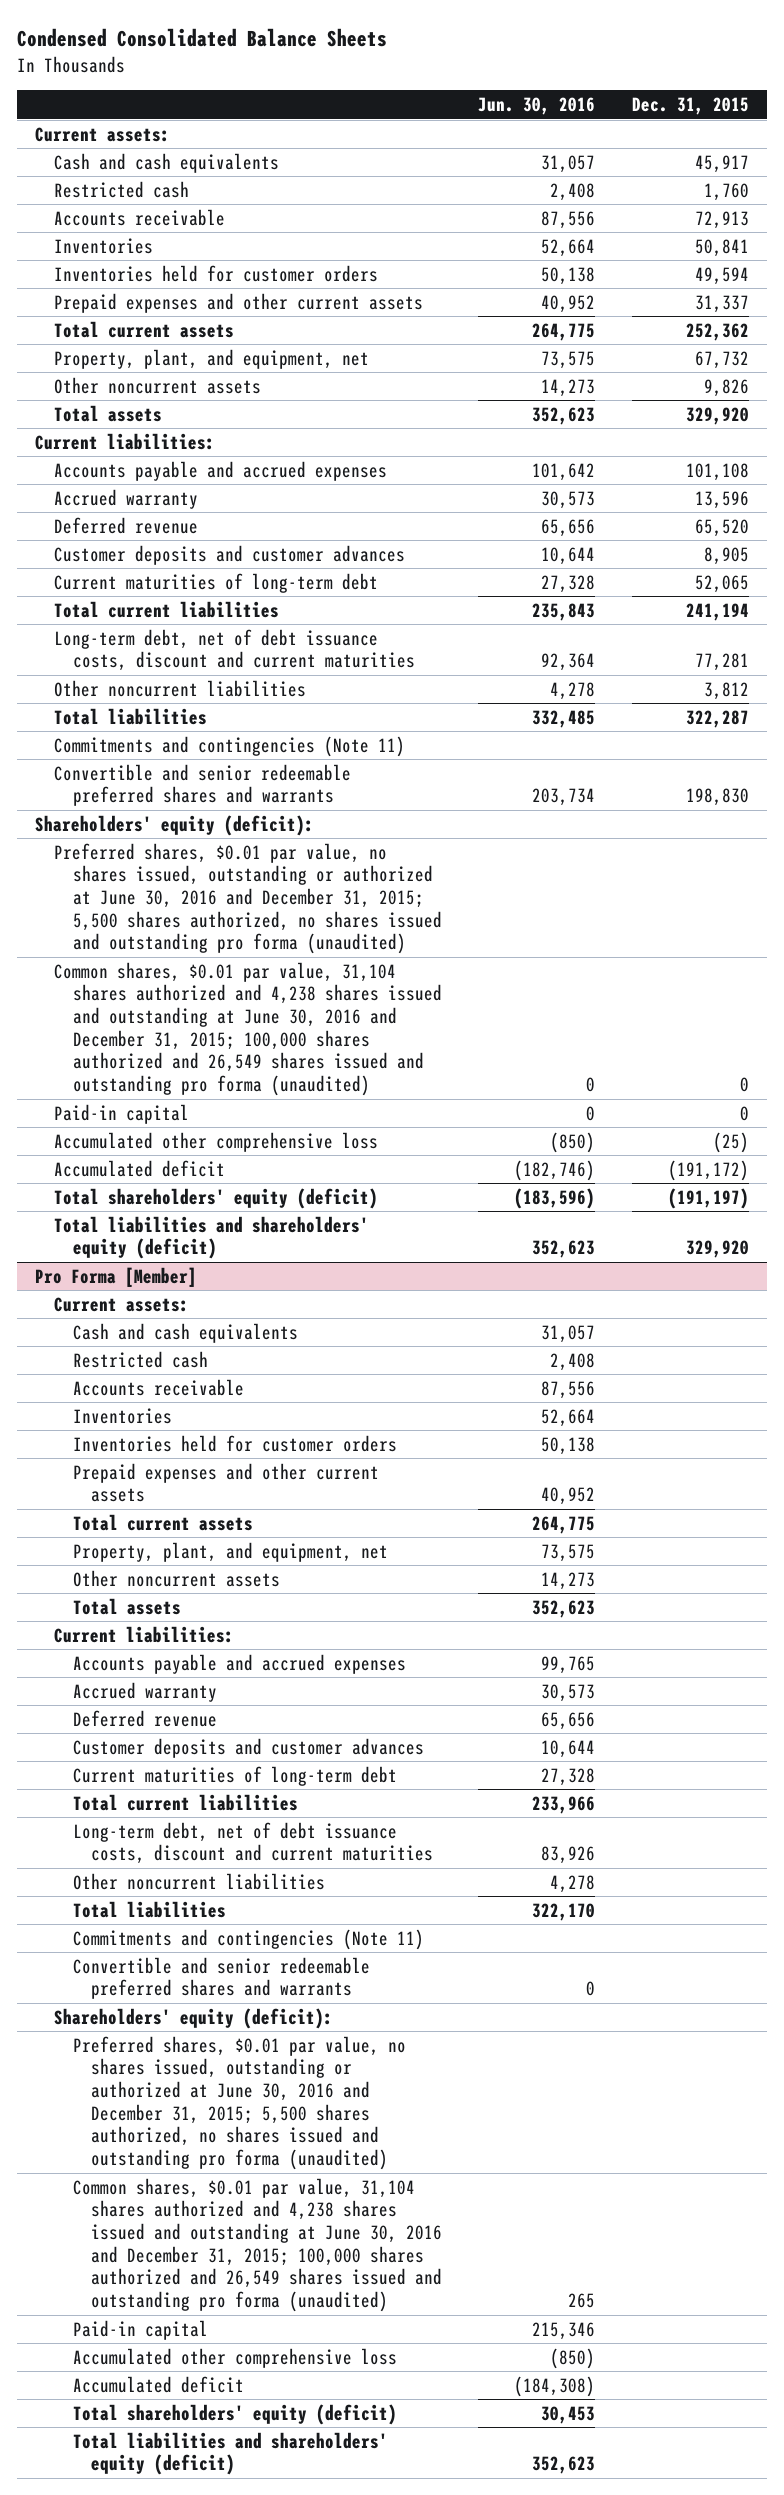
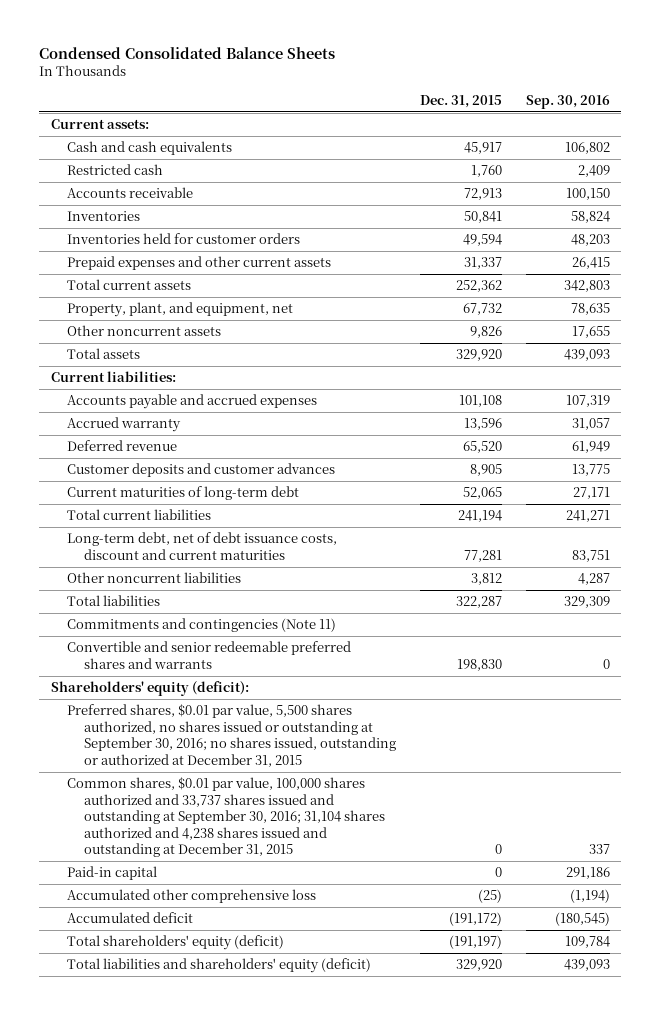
[478,97,596,116] Jun. 30, 2016 -> none
none -> [525,94,610,109] Sep. 30, 2016
[53,842,442,955] Preferred shares, $0.01 par value, no shares issued, outstanding or authorized at June 30, 2016 and December 31, 2015; 5,500 shares authorized, no shares issued and outstanding pro forma (unaudited) -> [67,704,396,767] Preferred shares, $0.01 par value, 5,500 shares authorized, no shares issued or outstanding at September 30, 2016; no shares issued, outstanding or authorized at December 31, 2015
[53,961,442,1097] Common shares, $0.01 par value, 31,104 shares authorized and 4,238 shares issued and outstanding at June 30, 2016 and December 31, 2015; 100,000 shares authorized and 26,549 shares issued and outstanding pro forma (unaudited) -> [67,777,385,858] Common shares, $0.01 par value, 100,000 shares authorized and 33,737 shares issued and outstanding at September 30, 2016; 31,104 shares authorized and 4,238 shares issued and outstanding at December 31, 2015
[35,1266,198,1287] Pro Forma [Member] -> none
[53,1296,189,1312] Current assets: -> none
[72,1322,298,1343] Cash and cash equivalents -> none
[72,1350,208,1368] Restricted cash -> none
[72,1378,244,1396] Accounts receivable -> none
[72,1407,172,1424] Inventories -> none
[72,1434,397,1452] Inventories held for customer orders -> none
[72,1462,379,1503] Prepaid expenses and other current assets -> none
[72,1513,253,1531] Total current assets -> none
[72,1541,388,1562] Property, plant, and equipment, net -> none
[72,1569,280,1587] Other noncurrent assets -> none
[72,1597,181,1615] Total assets -> none
[53,1625,234,1643] Current liabilities: -> none
[72,1653,406,1674] Accounts payable and accrued expenses -> none
[72,1681,217,1702] Accrued warranty -> none
[72,1709,217,1727] Deferred revenue -> none
[72,1737,424,1758] Customer deposits and customer advances -> none
[72,1765,397,1786] Current maturities of long-term debt -> none
[72,1793,298,1811] Total current liabilities -> none
[72,1821,434,1865] Long-term debt, net of debt issuance costs, discount and current maturities -> none
[72,1872,325,1890] Other noncurrent liabilities -> none
[72,1900,226,1918] Total liabilities -> none
[72,1928,424,1950] Commitments and contingencies (Note 11) -> none
[72,1956,370,2000] Convertible and senior redeemable preferred shares and warrants -> none
[53,2007,333,2029] Shareholders' equity (deficit): -> none
[72,2035,406,2171] Preferred shares, $0.01 par value, no shares issued, outstanding or authorized at June 30, 2016 and December 31, 2015; 5,500 shares authorized, no shares issued and outstanding pro forma (unaudited) -> none
[72,2177,443,2313] Common shares, $0.01 par value, 31,104 shares authorized and 4,238 shares issued and outstanding at June 30, 2016 and December 31, 2015; 100,000 shares authorized and 26,549 shares issued and outstanding pro forma (unaudited) -> none
[72,2319,208,2340] Paid-in capital -> none
[72,2347,397,2368] Accumulated other comprehensive loss -> none
[72,2375,244,2393] Accumulated deficit -> none
[72,2403,397,2425] Total shareholders' equity (deficit) -> none
[72,2431,388,2476] Total liabilities and shareholders' equity (deficit) -> none

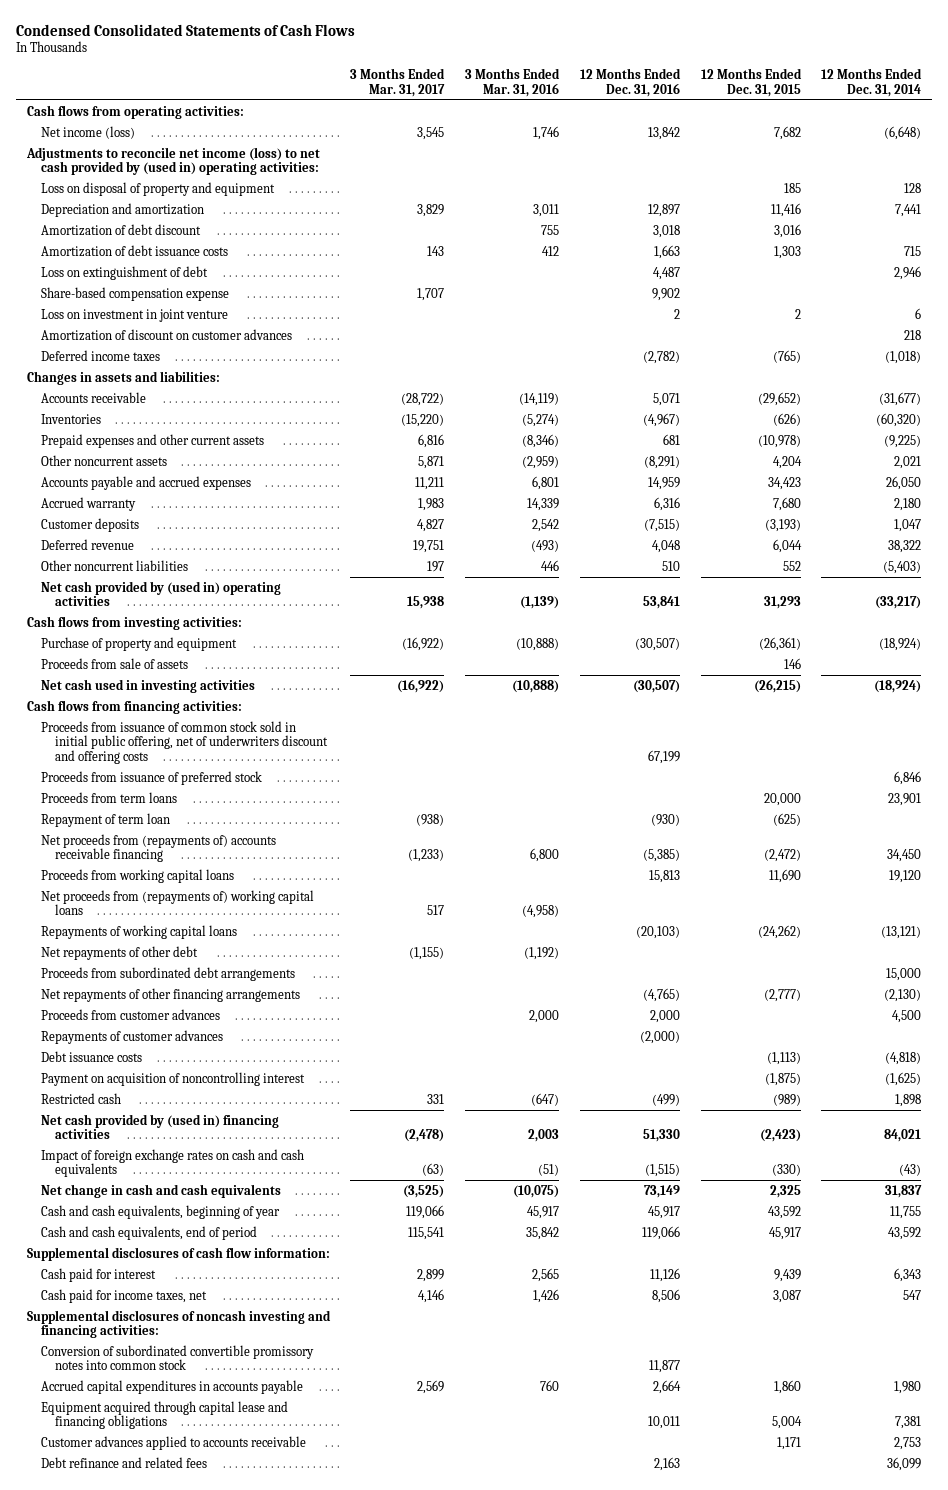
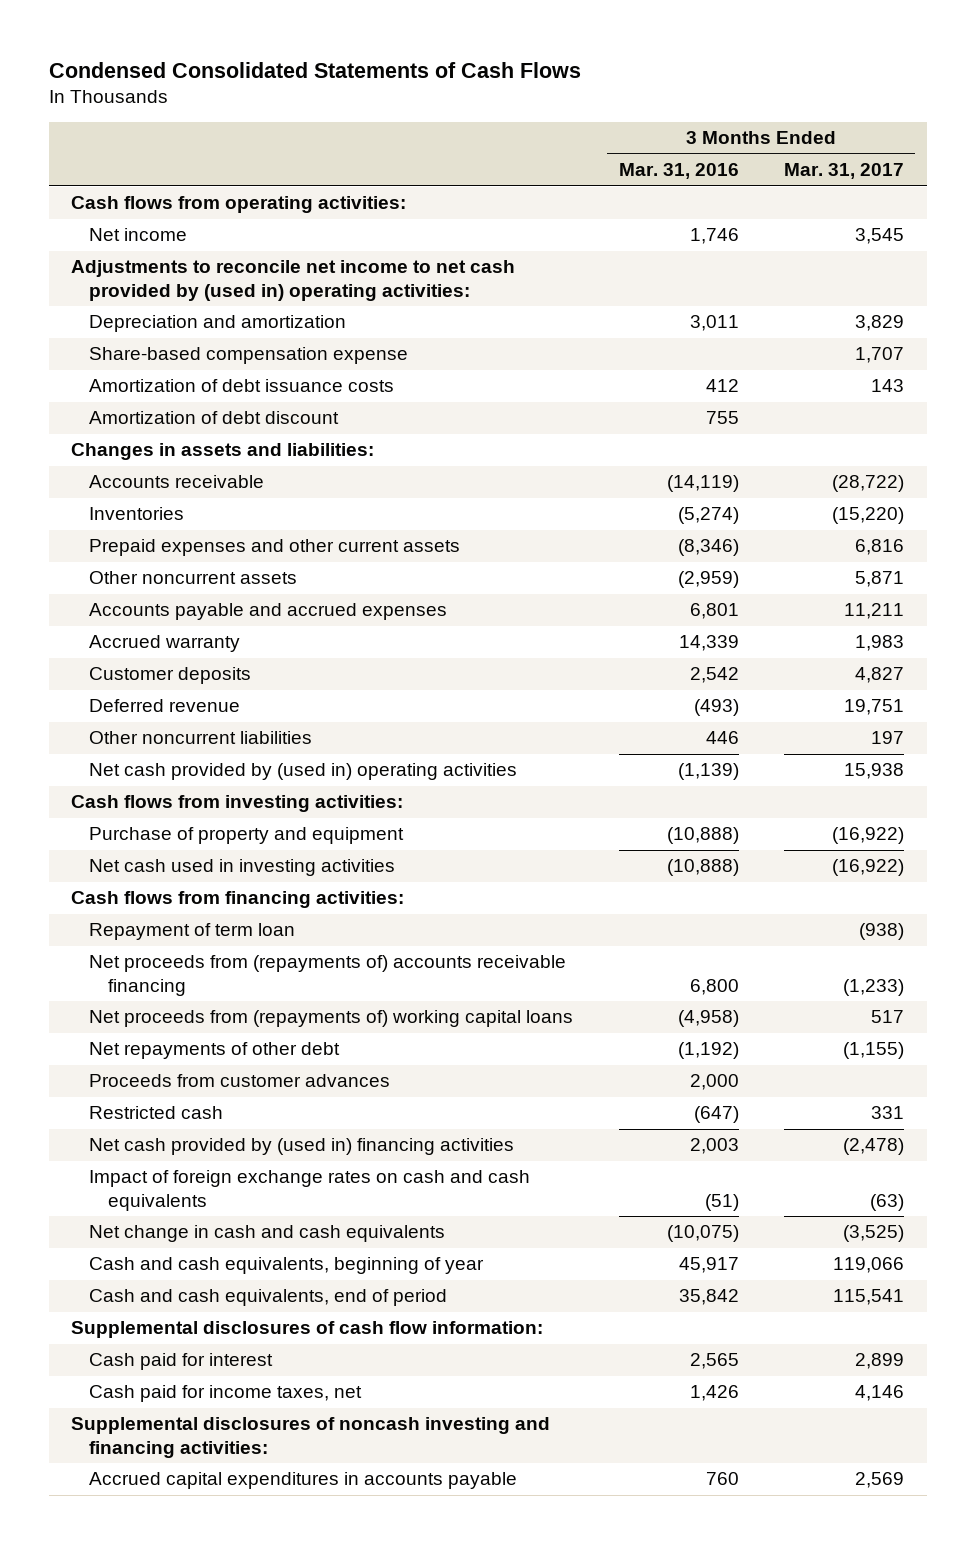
[579,68,681,97] 12 Months Ended Dec. 31, 2016 -> none
[700,68,802,97] 12 Months Ended Dec. 31, 2015 -> none
[821,68,923,97] 12 Months Ended Dec. 31, 2014 -> none
[40,181,275,196] Loss on disposal of property and equipment -> none
[40,125,135,139] Net income (loss) -> [89,228,188,242] Net income
[25,146,320,176] Adjustments to reconcile net income (loss) to net cash provided by (used in) operating activities: -> [71,260,516,301] Adjustments to reconcile net income to net cash provided by (used in) operating activities:
[40,265,208,280] Loss on extinguishment of debt -> none
[40,308,228,322] Loss on investment in joint venture -> none
[40,328,292,341] Amortization of discount on customer advances -> none
[40,349,160,361] Deferred income taxes -> none
[40,244,228,257] Amortization of debt issuance costs -> [89,379,395,393] Amortization of debt issuance costs
[40,223,201,236] Amortization of debt discount -> [89,411,340,425] Amortization of debt discount
[40,657,188,669] Proceeds from sale of assets -> none
[40,720,329,764] Proceeds from issuance of common stock sold in initial public offering, net of underwriters discount and offering costs -> none
[40,770,262,785] Proceeds from issuance of preferred stock -> none
[40,791,177,803] Proceeds from term loans -> none
[40,868,234,883] Proceeds from working capital loans -> none
[40,924,237,939] Repayments of working capital loans -> none
[40,966,295,981] Proceeds from subordinated debt arrangements -> none
[40,987,300,1002] Net repayments of other financing arrangements -> none
[40,1029,223,1044] Repayments of customer advances -> none
[40,1050,142,1062] Debt issuance costs -> none
[40,1071,305,1086] Payment on acquisition of noncontrolling interest -> none
[40,1344,314,1371] Conversion of subordinated convertible promissory notes into common stock -> none
[40,1400,288,1430] Equipment acquired through capital lease and financing obligations -> none
[40,1435,306,1450] Customer advances applied to accounts receivable -> none
[40,1456,207,1468] Debt refinance and related fees -> none

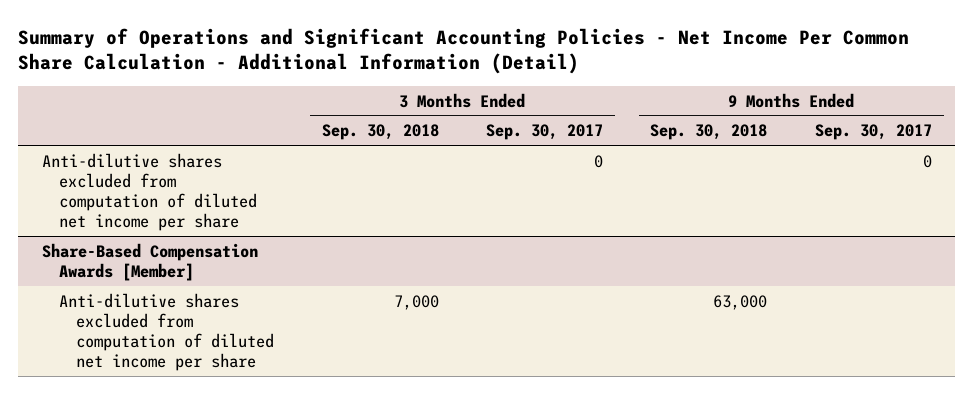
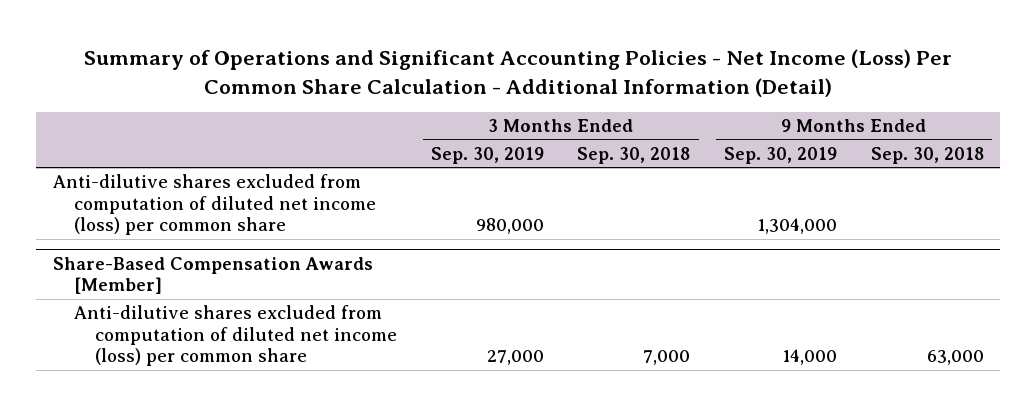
[17,27,909,75] Summary of Operations and Significant Accounting Policies - Net Income Per Common Share Calculation - Additional Information (Detail) -> [84,48,953,97] Summary of Operations and Significant Accounting Policies - Net Income (Loss) Per Common Share Calculation - Additional Information (Detail)
[485,124,603,141] Sep. 30, 2017 -> none
[814,124,932,141] Sep. 30, 2017 -> none
none -> [430,146,544,164] Sep. 30, 2019
none -> [724,146,838,164] Sep. 30, 2019
[41,152,257,231] Anti-dilutive shares excluded from computation of diluted net income per share -> [52,174,377,236] Anti-dilutive shares excluded from computation of diluted net income (loss) per common share
[58,292,275,371] Anti-dilutive shares excluded from computation of diluted net income per share -> [74,305,398,367] Anti-dilutive shares excluded from computation of diluted net income (loss) per common share

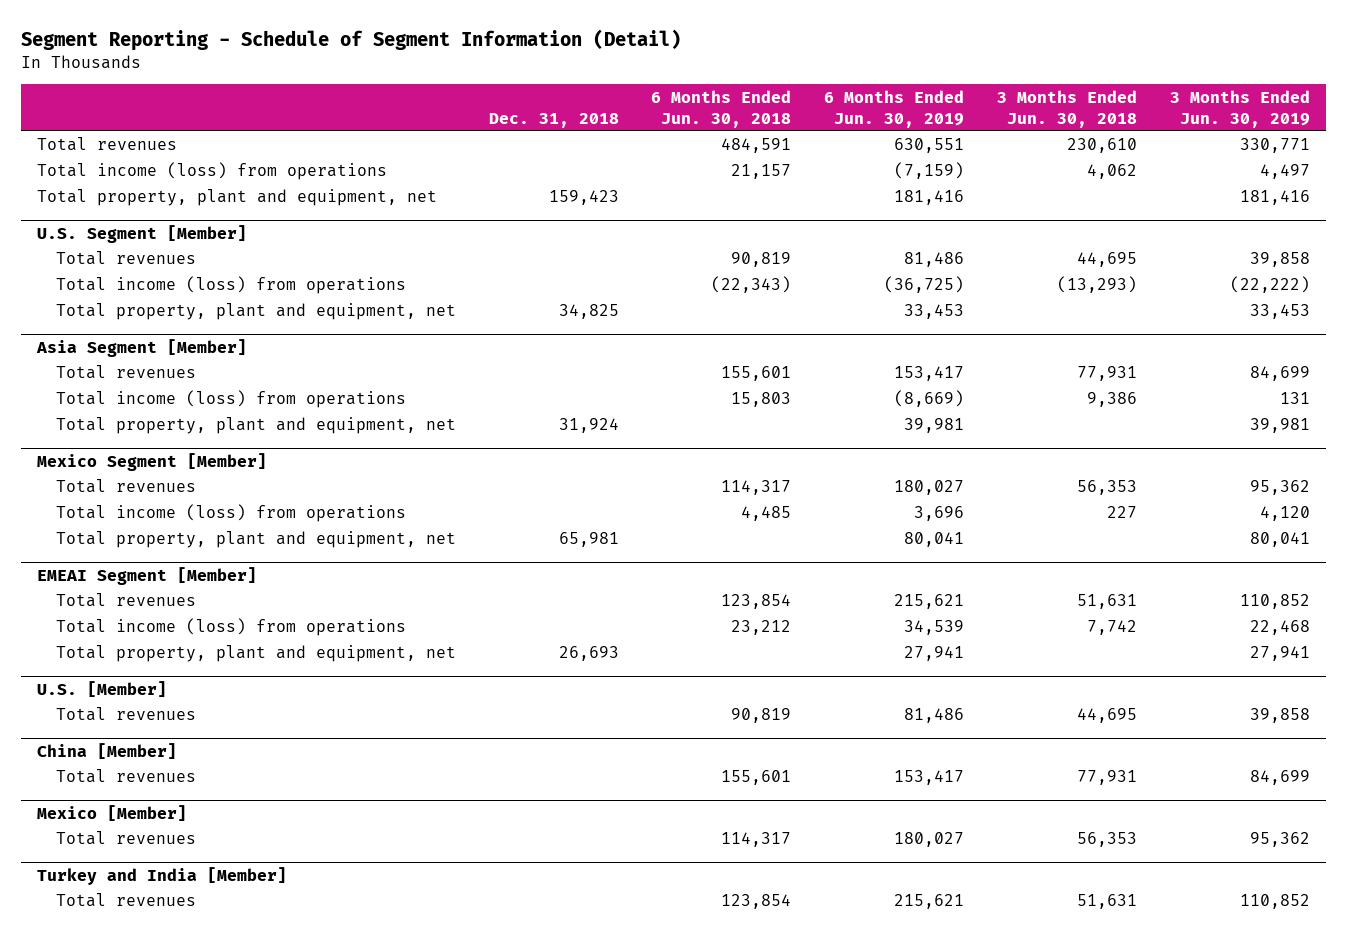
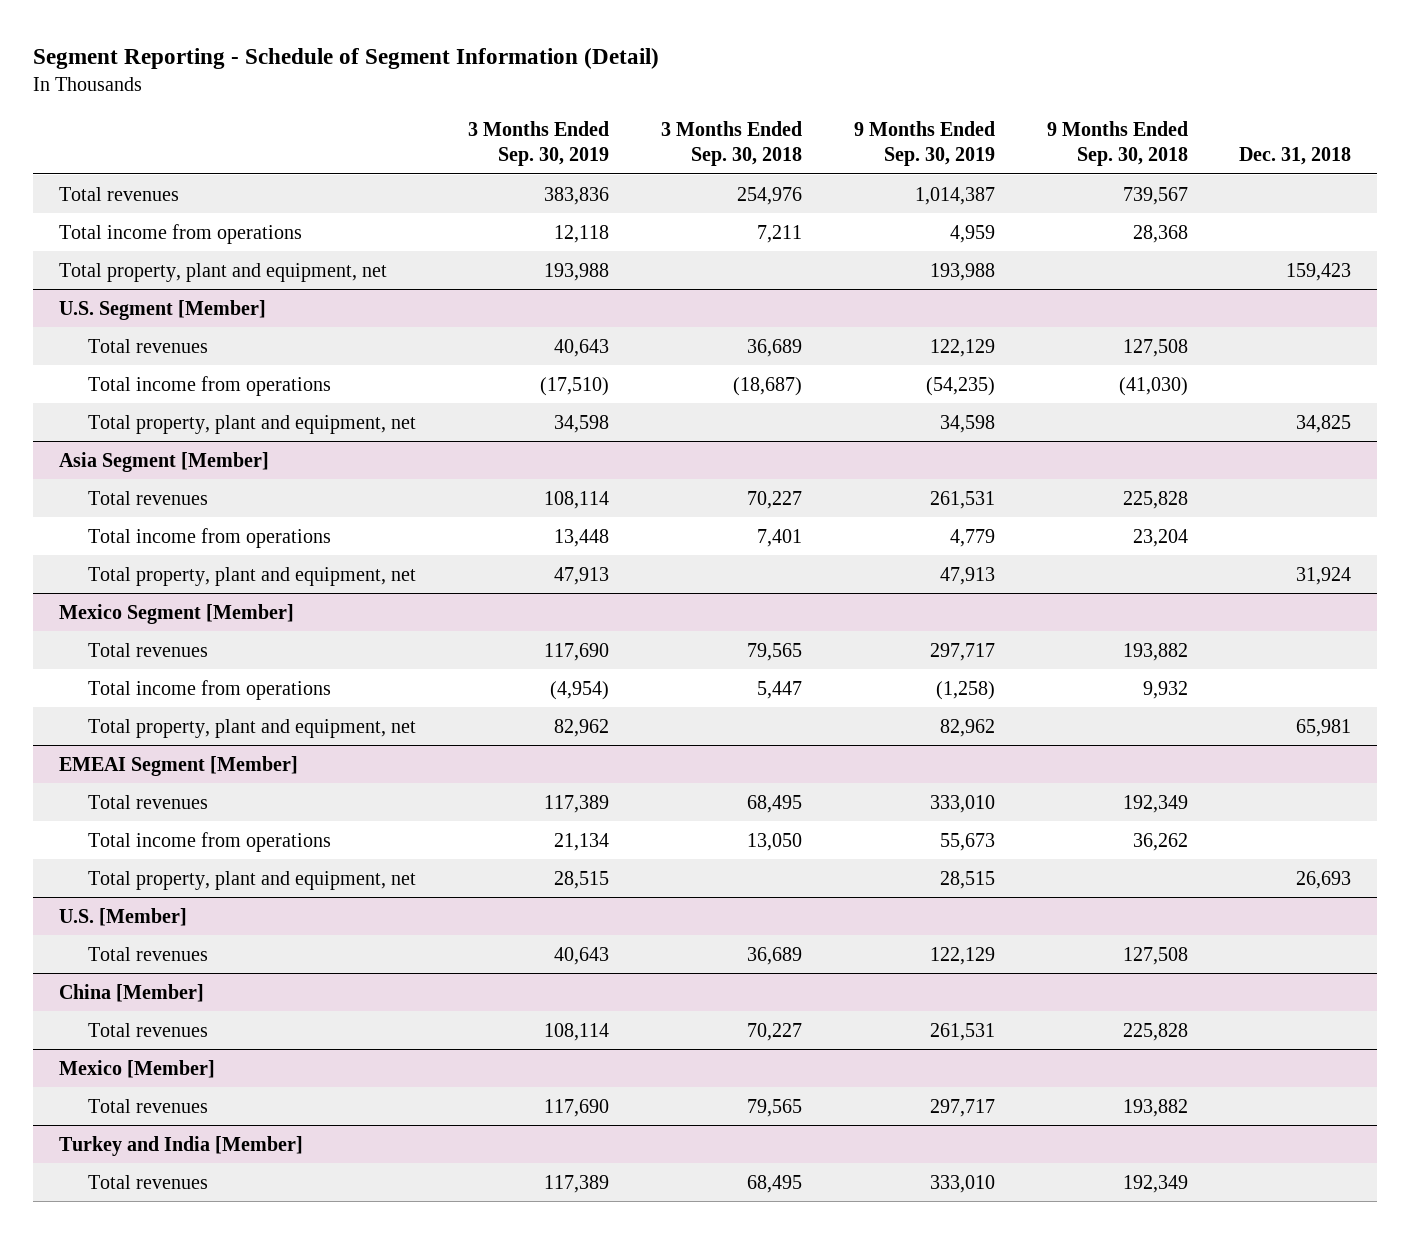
[651,89,792,128] 6 Months Ended Jun. 30, 2018 -> none
[824,89,965,128] 6 Months Ended Jun. 30, 2019 -> none
[996,89,1137,128] 3 Months Ended Jun. 30, 2018 -> none
[1169,89,1310,128] 3 Months Ended Jun. 30, 2019 -> none
none -> [468,121,610,167] 3 Months Ended Sep. 30, 2019
none -> [660,121,802,167] 3 Months Ended Sep. 30, 2018
none -> [853,121,995,167] 9 Months Ended Sep. 30, 2019
none -> [1046,121,1188,167] 9 Months Ended Sep. 30, 2018
[37,162,388,181] Total income (loss) from operations -> [58,223,302,244] Total income from operations
[56,276,407,295] Total income (loss) from operations -> [88,375,332,396] Total income from operations
[56,390,407,409] Total income (loss) from operations -> [88,527,332,548] Total income from operations
[56,504,407,523] Total income (loss) from operations -> [88,679,332,700] Total income from operations
[56,618,407,637] Total income (loss) from operations -> [88,831,332,852] Total income from operations

